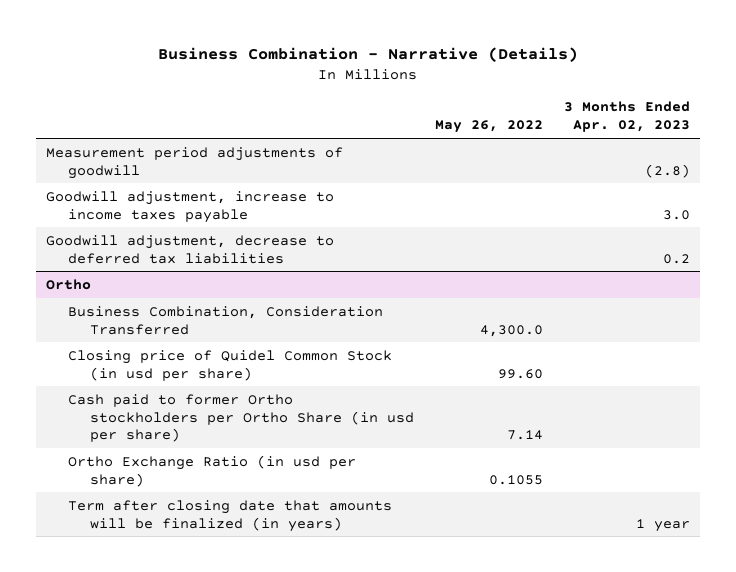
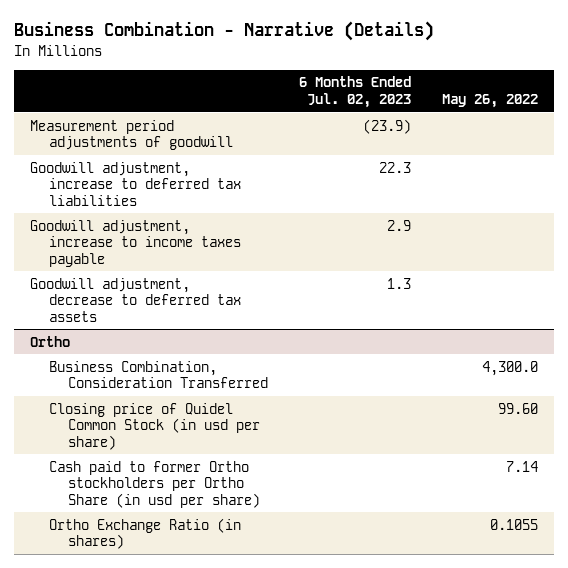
[563,101,690,133] 3 Months Ended Apr. 02, 2023 -> none
none -> [299,76,412,108] 6 Months Ended Jul. 02, 2023
none -> [29,161,241,206] Goodwill adjustment, increase to deferred tax liabilities
[46,234,335,264] Goodwill adjustment, decrease to deferred tax liabilities -> [29,277,241,322] Goodwill adjustment, decrease to deferred tax assets
[68,499,393,532] Term after closing date that amounts will be finalized (in years) -> none
[68,454,357,487] Ortho Exchange Ratio (in usd per share) -> [48,517,241,550] Ortho Exchange Ratio (in shares)

